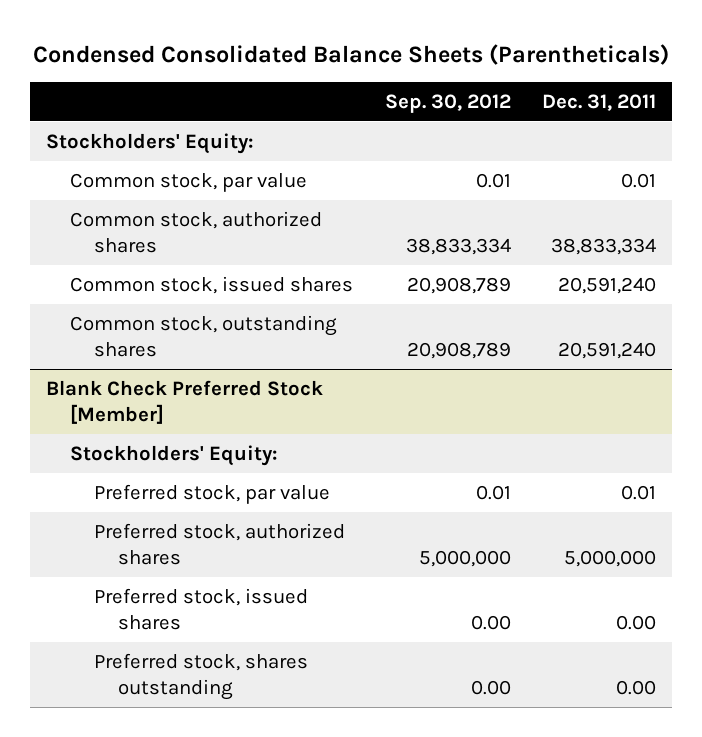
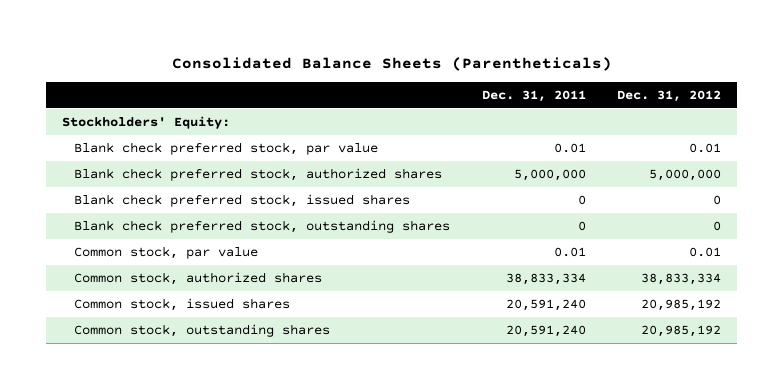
[33,43,670,65] Condensed Consolidated Balance Sheets (Parentheticals) -> [171,56,612,71] Consolidated Balance Sheets (Parentheticals)
[384,93,511,113] Sep. 30, 2012 -> none
none -> [617,89,722,102] Dec. 31, 2012
none -> [73,142,378,156] Blank check preferred stock, par value
none -> [73,168,442,182] Blank check preferred stock, authorized shares
none -> [73,194,410,208] Blank check preferred stock, issued shares
none -> [73,220,450,234] Blank check preferred stock, outstanding shares
[45,379,323,425] Blank Check Preferred Stock [Member] -> none
[69,444,278,466] Stockholders' Equity: -> none
[93,483,330,504] Preferred stock, par value -> none
[93,522,345,566] Preferred stock, authorized shares -> none
[93,587,308,631] Preferred stock, issued shares -> none
[93,652,308,701] Preferred stock, shares outstanding -> none

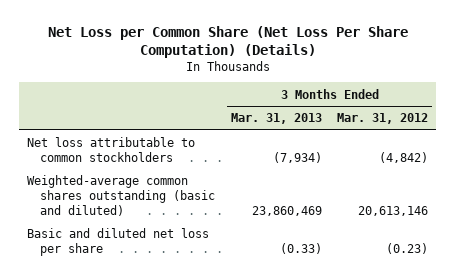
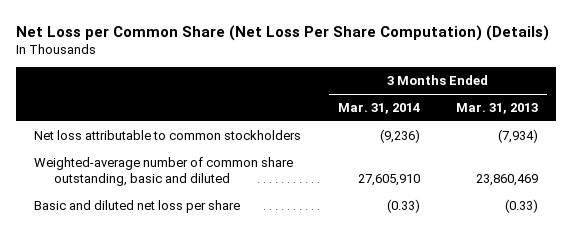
[337,113,429,125] Mar. 31, 2012 -> none
none -> [337,103,420,115] Mar. 31, 2014
[27,175,215,216] Weighted-average common shares outstanding (basic and diluted) -> [34,157,294,187] Weighted-average number of common share outstanding, basic and diluted

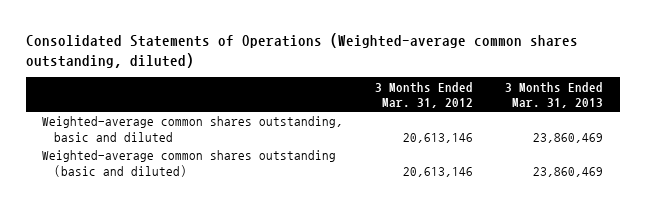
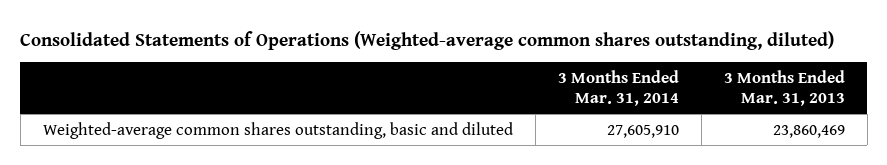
[375,81,474,109] 3 Months Ended Mar. 31, 2012 -> none
none -> [557,69,679,107] 3 Months Ended Mar. 31, 2014
[41,150,336,177] Weighted-average common shares outstanding (basic and diluted) -> none

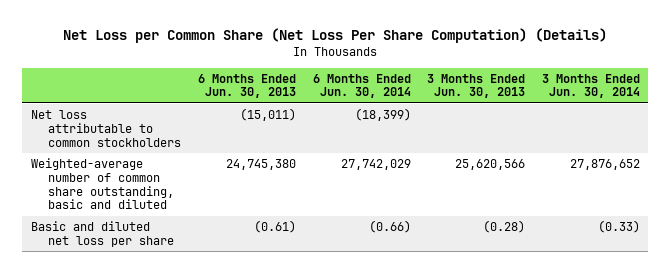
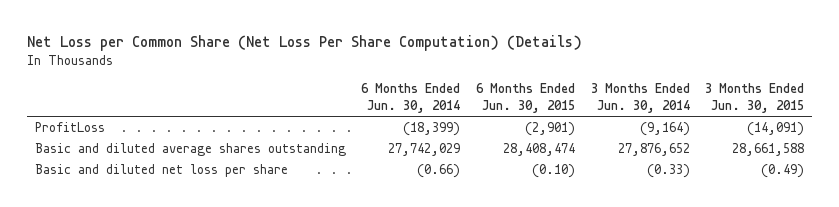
[198,73,297,99] 6 Months Ended Jun. 30, 2013 -> none
[427,73,526,99] 3 Months Ended Jun. 30, 2013 -> none
none -> [475,83,575,113] 6 Months Ended Jun. 30, 2015
none -> [705,83,805,113] 3 Months Ended Jun. 30, 2015
[30,109,182,147] Net loss attributable to common stockholders -> none
none -> [34,122,105,133] ProfitLoss
[30,157,175,210] Weighted-average number of common share outstanding, basic and diluted -> [34,143,346,157] Basic and diluted average shares outstanding

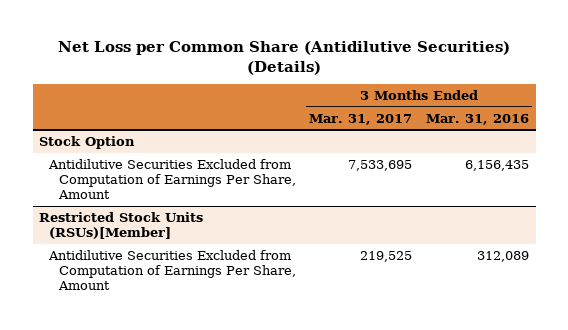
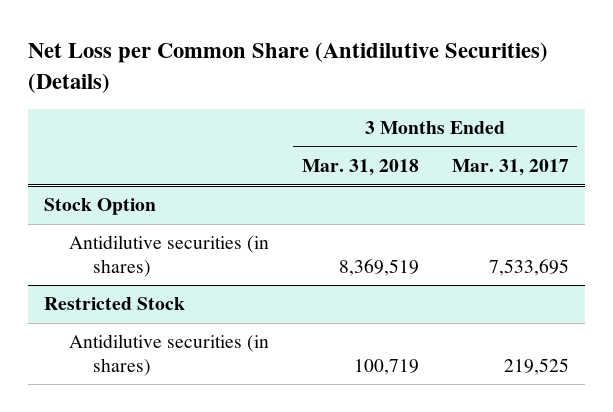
[425,113,529,125] Mar. 31, 2016 -> none
none -> [301,159,419,177] Mar. 31, 2018
[48,158,296,200] Antidilutive Securities Excluded from Computation of Earnings Per Share, Amount -> [68,235,269,277] Antidilutive securities (in shares)
[39,211,204,240] Restricted Stock Units (RSUs)[Member] -> [44,297,186,311] Restricted Stock
[48,249,296,291] Antidilutive Securities Excluded from Computation of Earnings Per Share, Amount -> [68,334,269,376] Antidilutive securities (in shares)

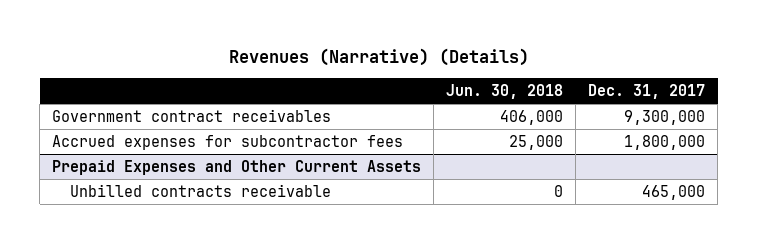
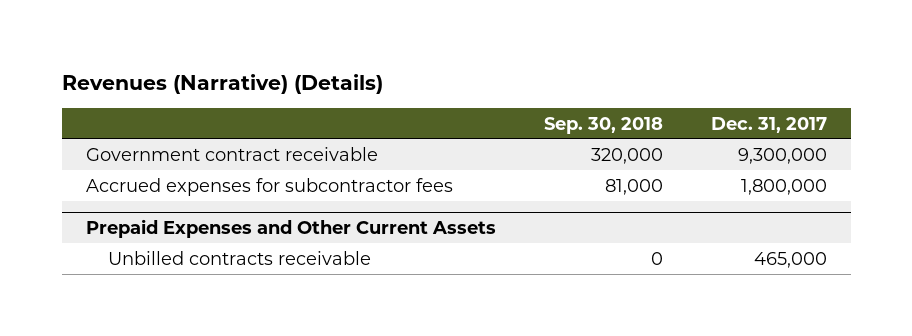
[446,83,564,99] Jun. 30, 2018 -> none
none -> [543,116,663,134] Sep. 30, 2018
[52,109,332,123] Government contract receivables -> [85,146,378,161] Government contract receivable

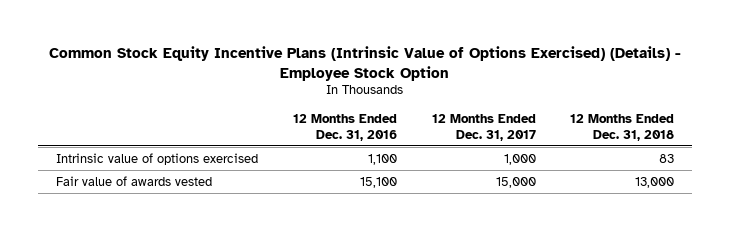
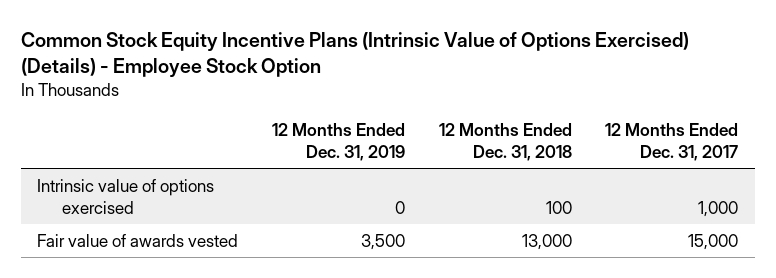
[292,114,397,141] 12 Months Ended Dec. 31, 2016 -> none
none -> [272,123,406,162] 12 Months Ended Dec. 31, 2019
[659,153,675,163] 83 -> [545,200,572,214] 100

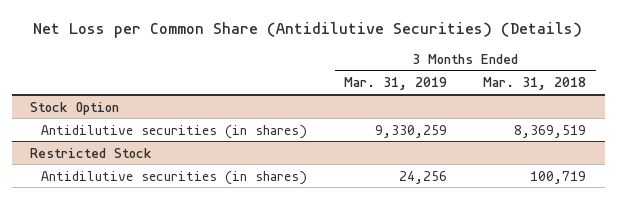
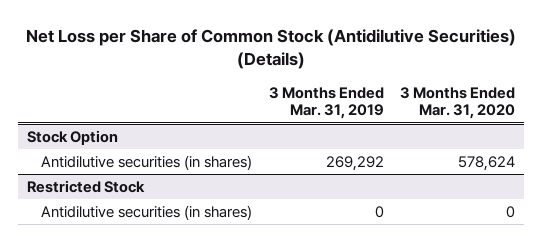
[33,21,583,38] Net Loss per Common Share (Antidilutive Securities) (Details) -> [26,28,517,70] Net Loss per Share of Common Stock (Antidilutive Securities) (Details)
[483,77,587,91] Mar. 31, 2018 -> none
none -> [400,86,516,120] 3 Months Ended Mar. 31, 2020
[374,124,447,138] 9,330,259 -> [325,155,384,171] 269,292
[398,170,447,184] 24,256 -> [374,205,384,218] 0

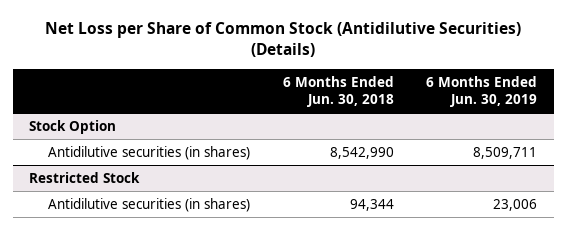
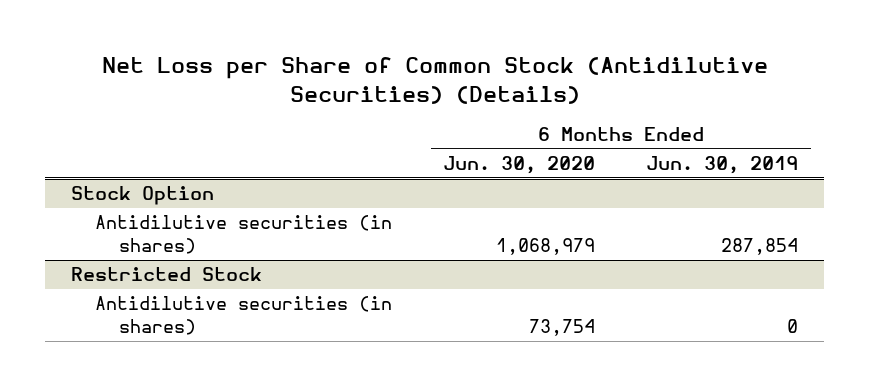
[282,75,394,108] 6 Months Ended Jun. 30, 2018 -> none
none -> [443,156,596,175] Jun. 30, 2020
[473,146,538,159] 8,509,711 -> [721,238,799,256] 287,854
[493,198,538,211] 23,006 -> [787,319,799,334] 0

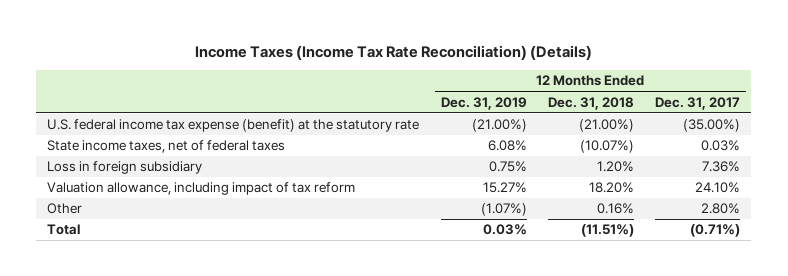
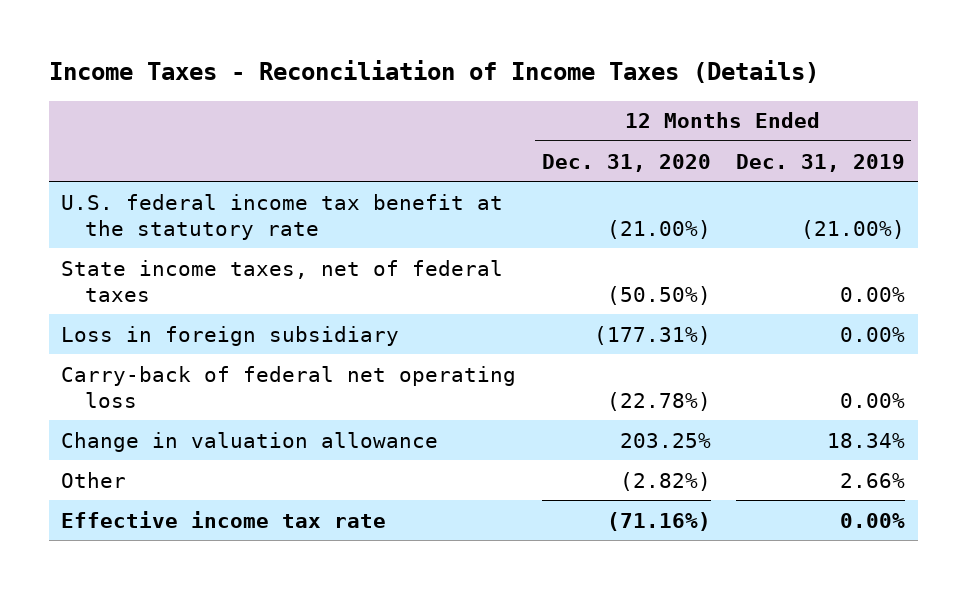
[194,44,592,60] Income Taxes (Income Tax Rate Reconciliation) (Details) -> [48,60,819,84] Income Taxes - Reconciliation of Income Taxes (Details)
[547,96,634,110] Dec. 31, 2018 -> none
[655,96,741,110] Dec. 31, 2017 -> none
none -> [541,153,711,172] Dec. 31, 2020
[47,224,81,236] Total -> none
[47,119,420,133] U.S. federal income tax expense (benefit) at the statutory rate -> [61,193,504,240] U.S. federal income tax benefit at the statutory rate
[487,140,527,152] 6.08% -> [839,286,905,302] 0.00%
[488,161,527,173] 0.75% -> [839,326,905,342] 0.00%
none -> [61,365,517,408] Carry-back of federal net operating loss
[47,182,356,196] Valuation allowance, including impact of tax reform -> [61,431,439,452] Change in valuation allowance
[482,182,527,194] 15.27% -> [826,432,905,448] 18.34%
[480,203,527,217] (1.07%) -> [839,472,905,488] 2.66%
none -> [61,510,387,528] Effective income tax rate

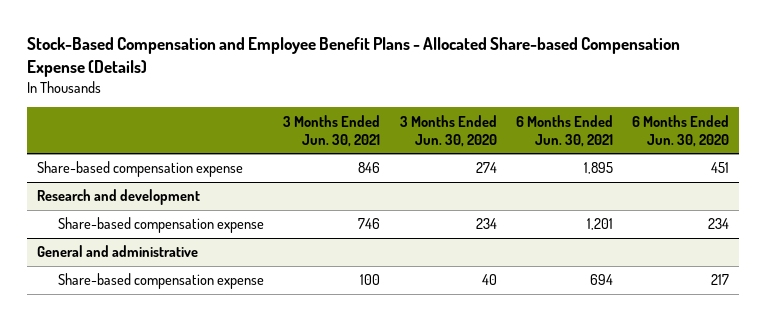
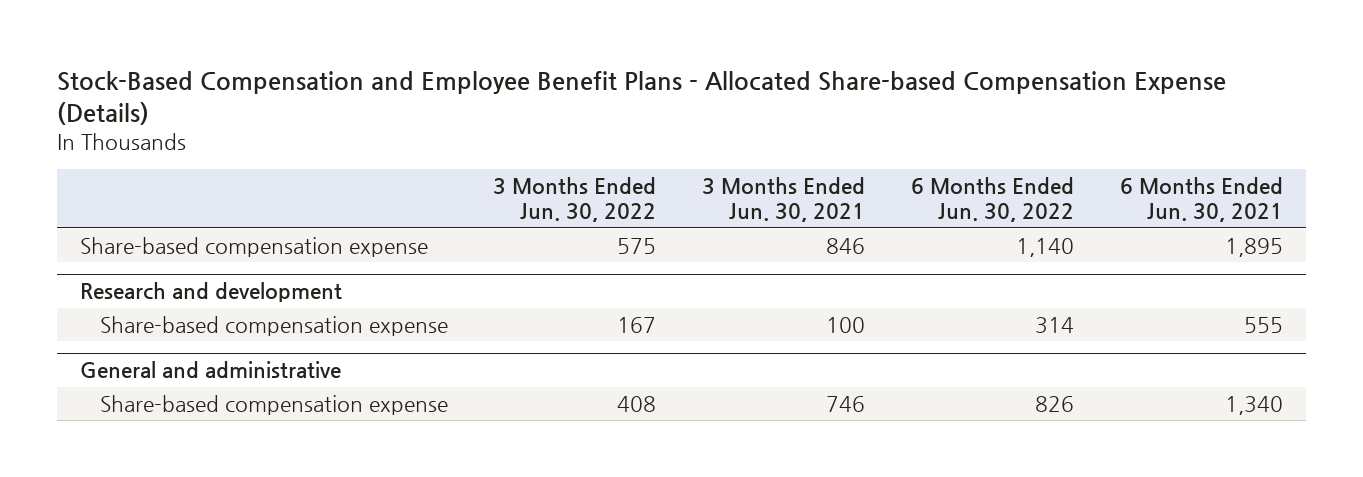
[399,114,497,147] 3 Months Ended Jun. 30, 2020 -> none
[632,114,730,147] 6 Months Ended Jun. 30, 2020 -> none
none -> [493,177,657,223] 3 Months Ended Jun. 30, 2022
none -> [911,177,1075,223] 6 Months Ended Jun. 30, 2022
[358,218,381,230] 746 -> [826,316,866,333] 100
[586,218,613,231] 1,201 -> [1244,316,1284,333] 555
[360,274,381,286] 100 -> [826,395,866,412] 746
[589,274,613,286] 694 -> [1225,395,1284,415] 1,340

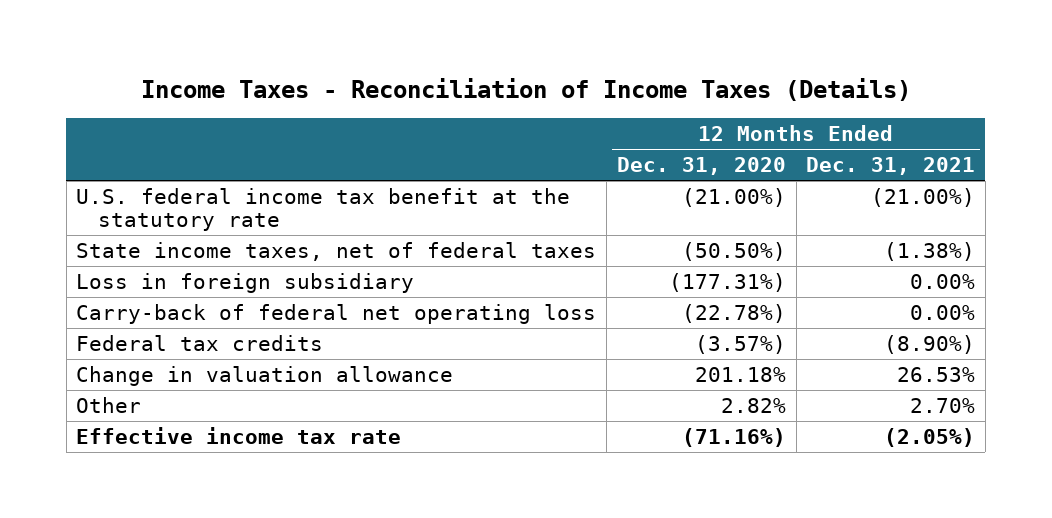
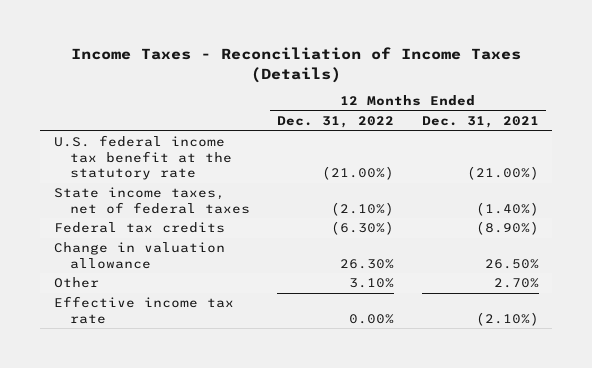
[616,157,786,176] Dec. 31, 2020 -> none
none -> [277,116,395,129] Dec. 31, 2022
[76,272,415,293] Loss in foreign subsidiary -> none
[76,303,597,324] Carry-back of federal net operating loss -> none
[884,241,976,261] (1.38%) -> [475,201,539,216] (1.40%)
[897,366,976,382] 26.53% -> [484,258,539,269] 26.50%
[884,427,976,447] (2.05%) -> [475,311,539,326] (2.10%)

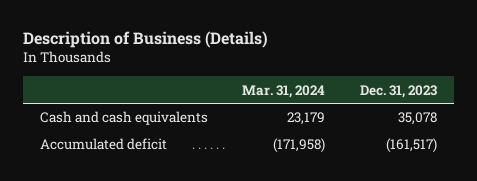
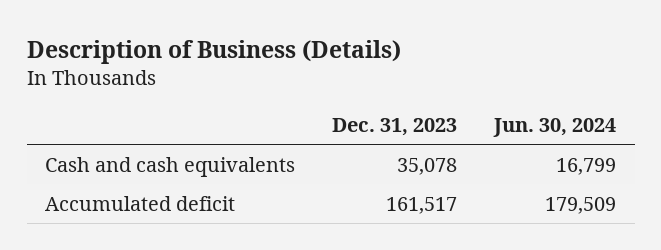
[242,84,326,98] Mar. 31, 2024 -> none
none -> [493,117,617,137] Jun. 30, 2024
[385,138,437,154] (161,517) -> [386,196,458,214] 161,517

